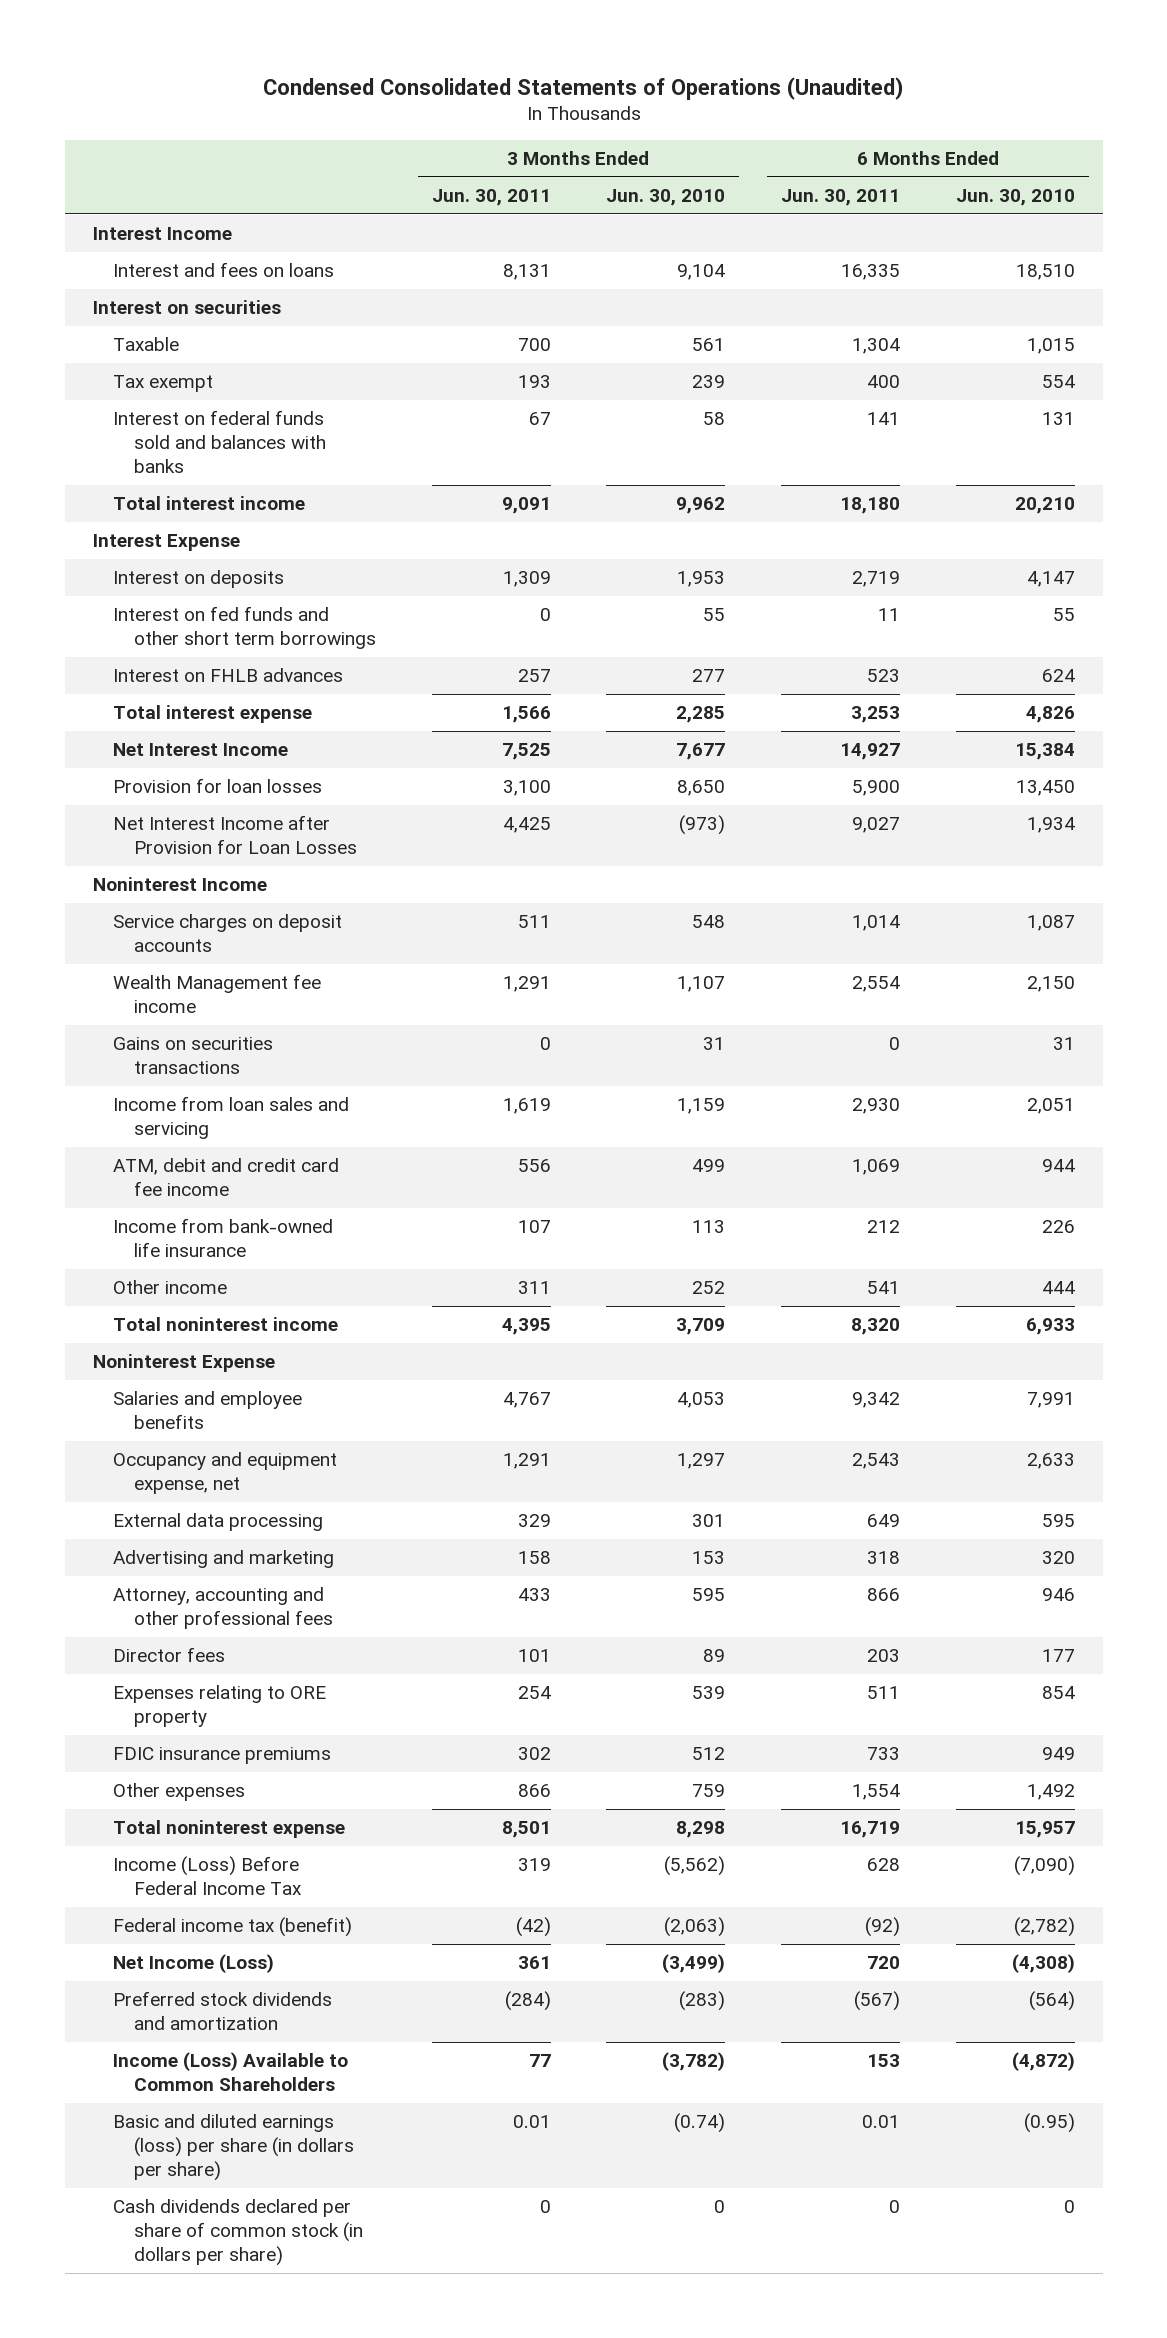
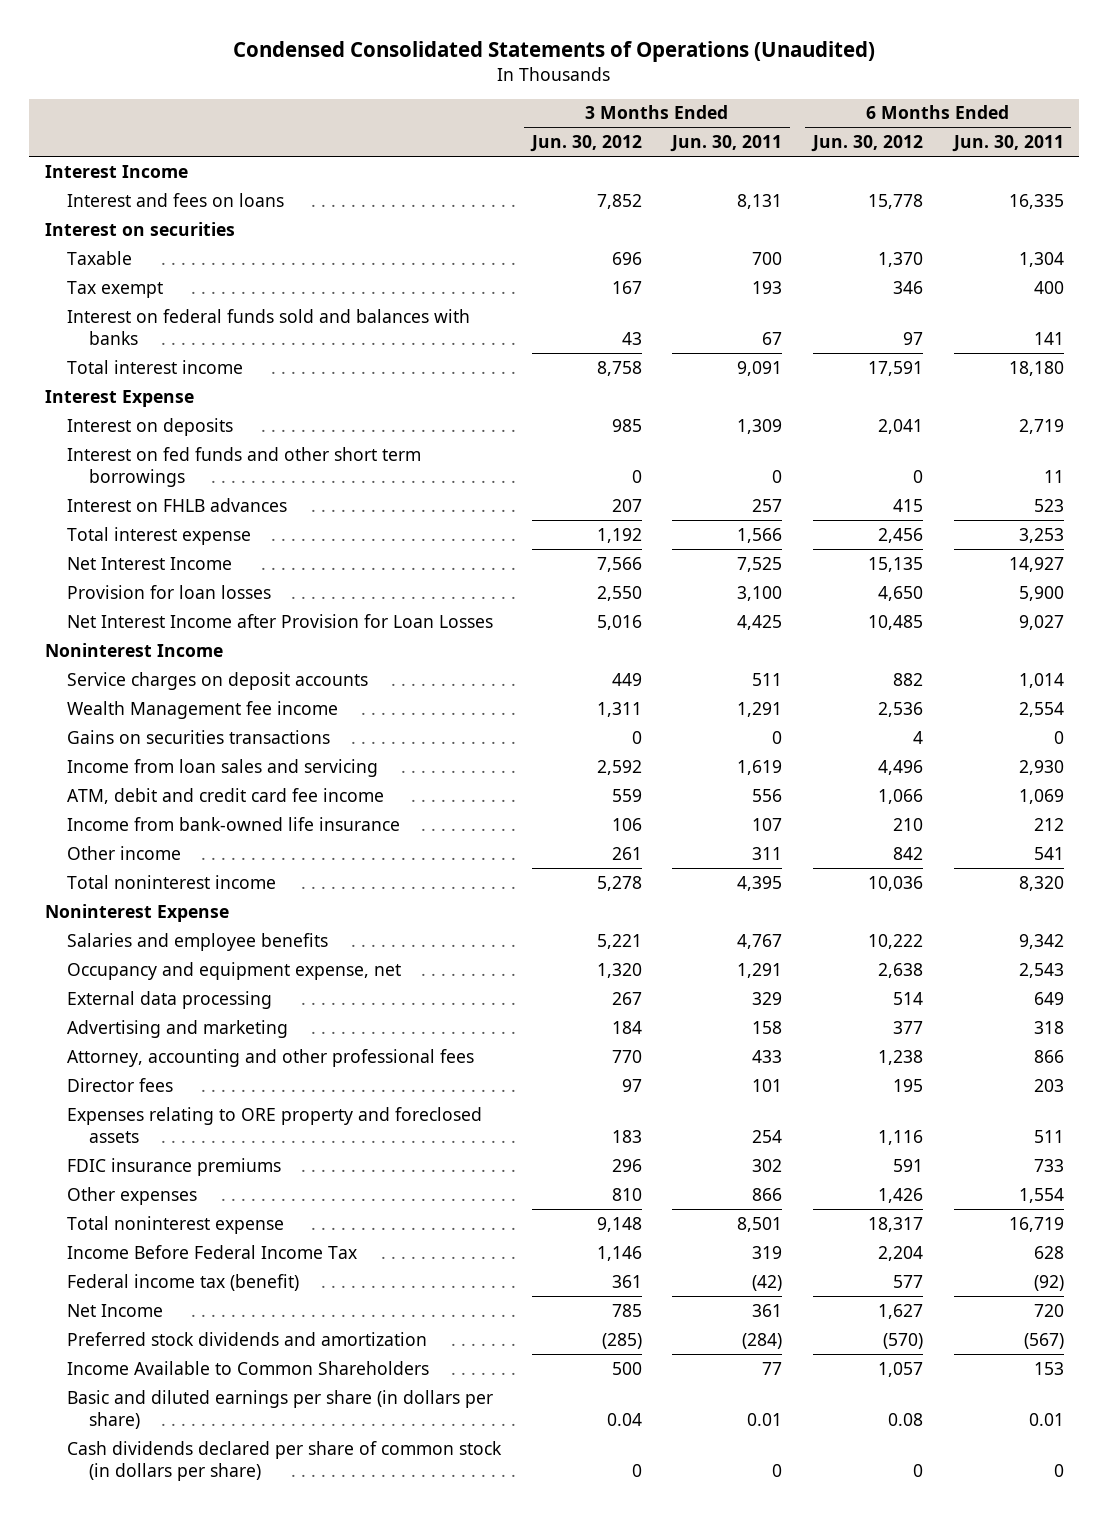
[606,188,726,206] Jun. 30, 2010 -> none
[955,188,1075,206] Jun. 30, 2010 -> none
none -> [529,135,642,153] Jun. 30, 2012
none -> [811,135,924,153] Jun. 30, 2012
[113,1685,327,1728] Expenses relating to ORE property -> [67,1106,483,1144] Expenses relating to ORE property and foreclosed assets
[113,1856,302,1896] Income (Loss) Before Federal Income Tax -> [67,1244,358,1259] Income Before Federal Income Tax
[113,1954,275,1974] Net Income (Loss) -> [67,1303,164,1317] Net Income
[113,2052,349,2092] Income (Loss) Available to Common Shareholders -> [67,1360,430,1375] Income Available to Common Shareholders
[113,2114,354,2181] Basic and diluted earnings (loss) per share (in dollars per share) -> [67,1389,494,1430] Basic and diluted earnings per share (in dollars per share)

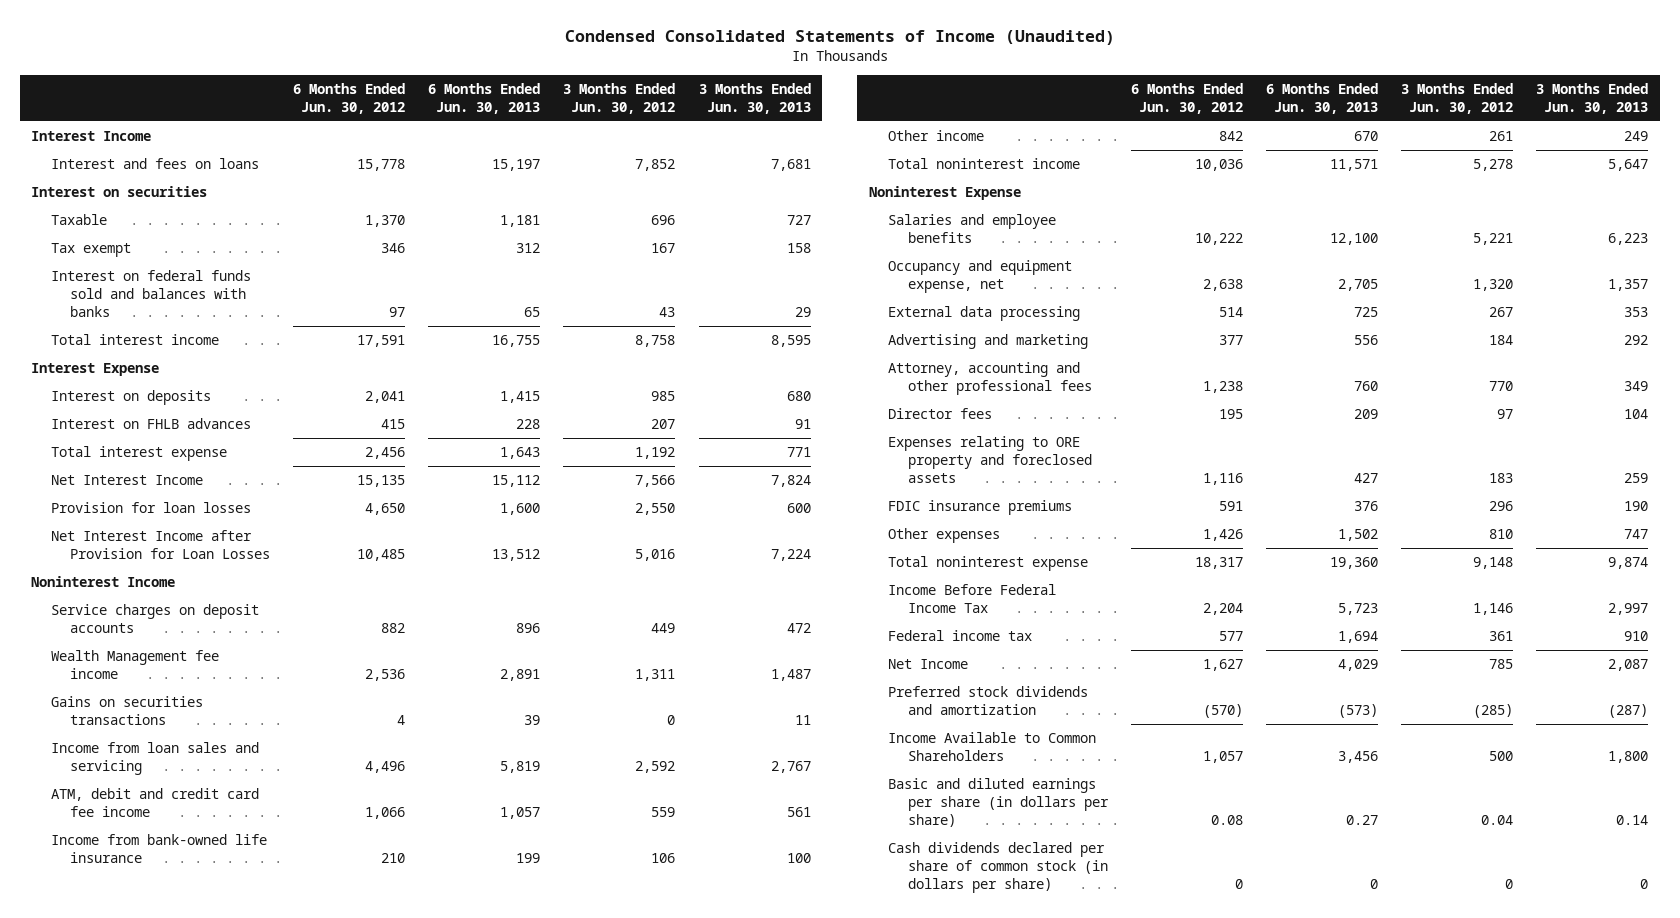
[233,40,876,62] Condensed Consolidated Statements of Operations (Unaudited) -> [564,29,1115,45] Condensed Consolidated Statements of Income (Unaudited)
[670,135,783,153] Jun. 30, 2011 -> none
[951,135,1064,153] Jun. 30, 2011 -> none
none -> [428,82,541,114] 6 Months Ended Jun. 30, 2013
none -> [698,82,811,114] 3 Months Ended Jun. 30, 2013
[67,446,422,488] Interest on fed funds and other short term borrowings -> none
[67,1273,300,1291] Federal income tax (benefit) -> [888,629,1033,641] Federal income tax

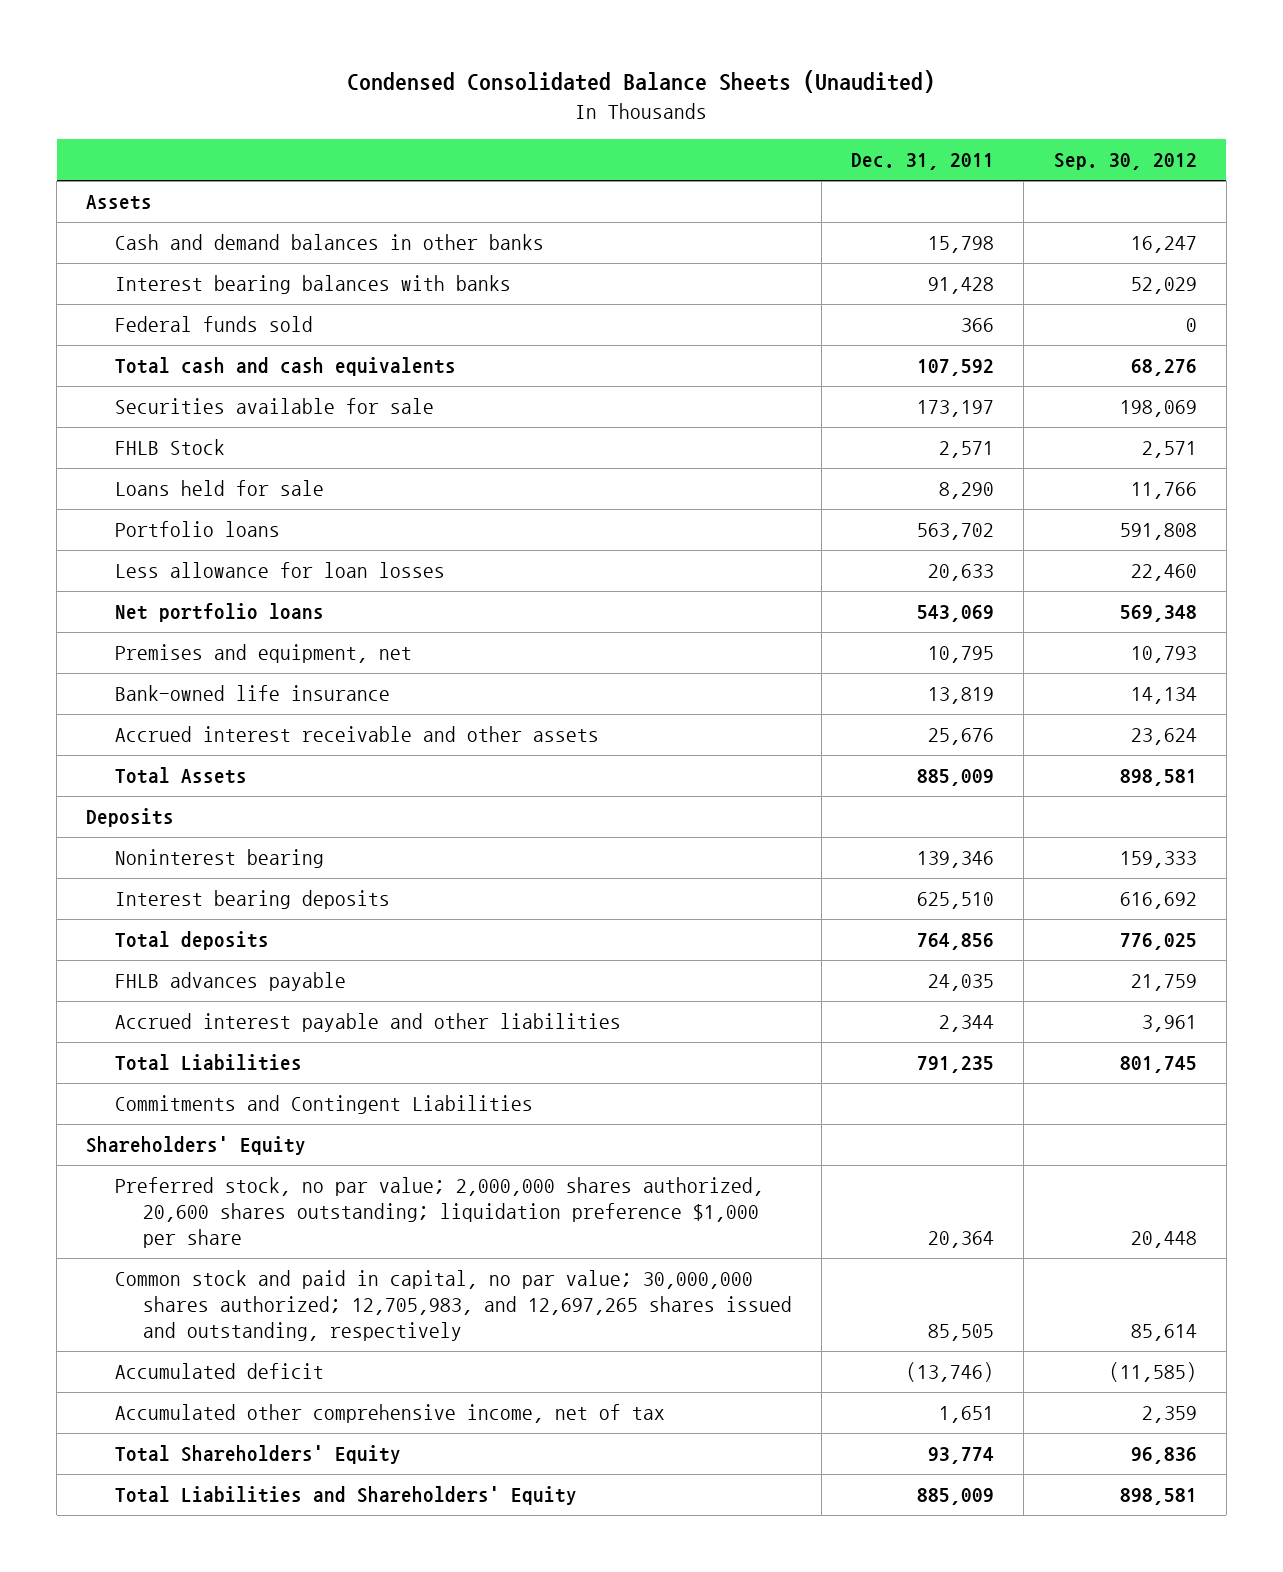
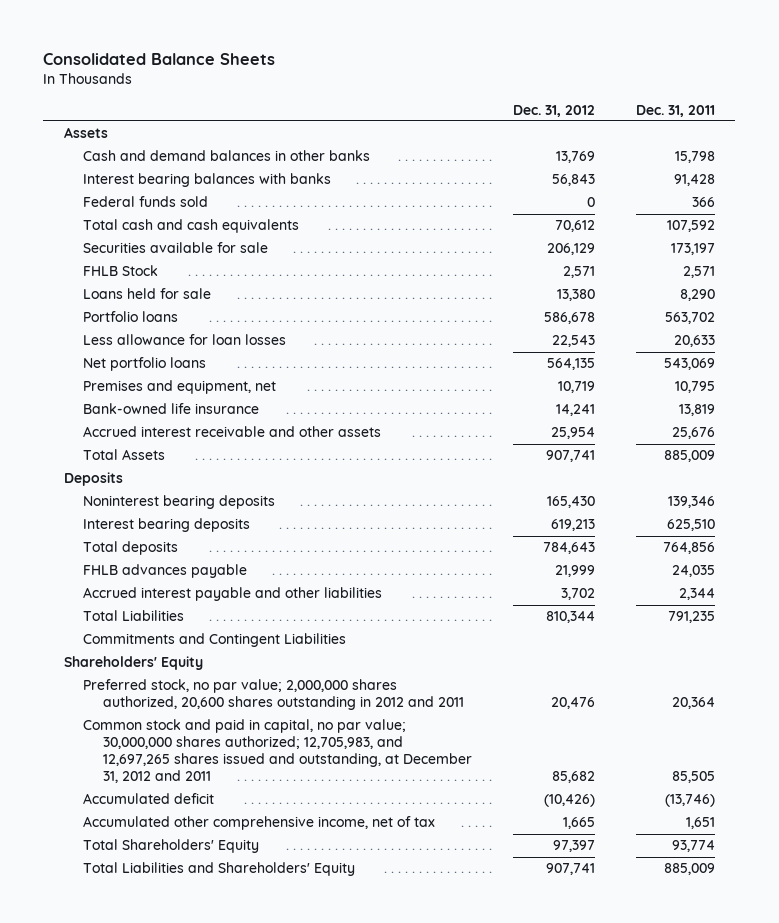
[347,70,936,94] Condensed Consolidated Balance Sheets (Unaudited) -> [43,53,276,66] Consolidated Balance Sheets
[1053,153,1197,171] Sep. 30, 2012 -> none
none -> [512,104,595,117] Dec. 31, 2012
[114,849,324,869] Noninterest bearing -> [83,495,276,510] Noninterest bearing deposits
[114,1177,764,1248] Preferred stock, no par value; 2,000,000 shares authorized, 20,600 shares outstanding; liquidation preference $1,000 per share -> [83,679,464,711] Preferred stock, no par value; 2,000,000 shares authorized, 20,600 shares outstanding in 2012 and 2011
[114,1270,793,1341] Common stock and paid in capital, no par value; 30,000,000 shares authorized; 12,705,983, and 12,697,265 shares issued and outstanding, respectively -> [83,719,472,784] Common stock and paid in capital, no par value; 30,000,000 shares authorized; 12,705,983, and 12,697,265 shares issued and outstanding, at December 31, 2012 and 2011

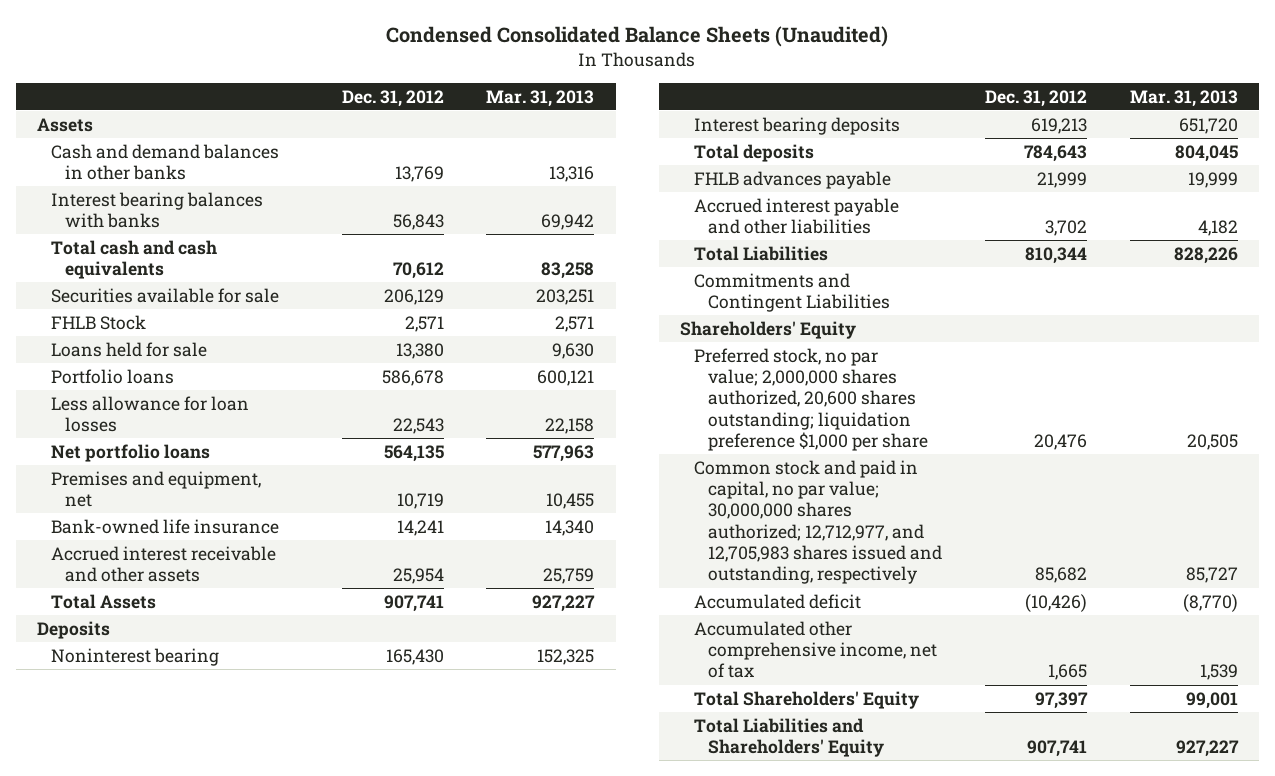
[43,53,276,66] Consolidated Balance Sheets -> [386,26,889,48] Condensed Consolidated Balance Sheets (Unaudited)
[635,104,715,117] Dec. 31, 2011 -> none
none -> [486,89,595,107] Mar. 31, 2013
[83,196,209,208] Federal funds sold -> none
[83,495,276,510] Noninterest bearing deposits -> [50,647,219,666] Noninterest bearing
[83,679,464,711] Preferred stock, no par value; 2,000,000 shares authorized, 20,600 shares outstanding in 2012 and 2011 -> [694,347,929,451] Preferred stock, no par value; 2,000,000 shares authorized, 20,600 shares outstanding; liquidation preference $1,000 per share
[83,719,472,784] Common stock and paid in capital, no par value; 30,000,000 shares authorized; 12,705,983, and 12,697,265 shares issued and outstanding, at December 31, 2012 and 2011 -> [694,459,943,585] Common stock and paid in capital, no par value; 30,000,000 shares authorized; 12,712,977, and 12,705,983 shares issued and outstanding, respectively

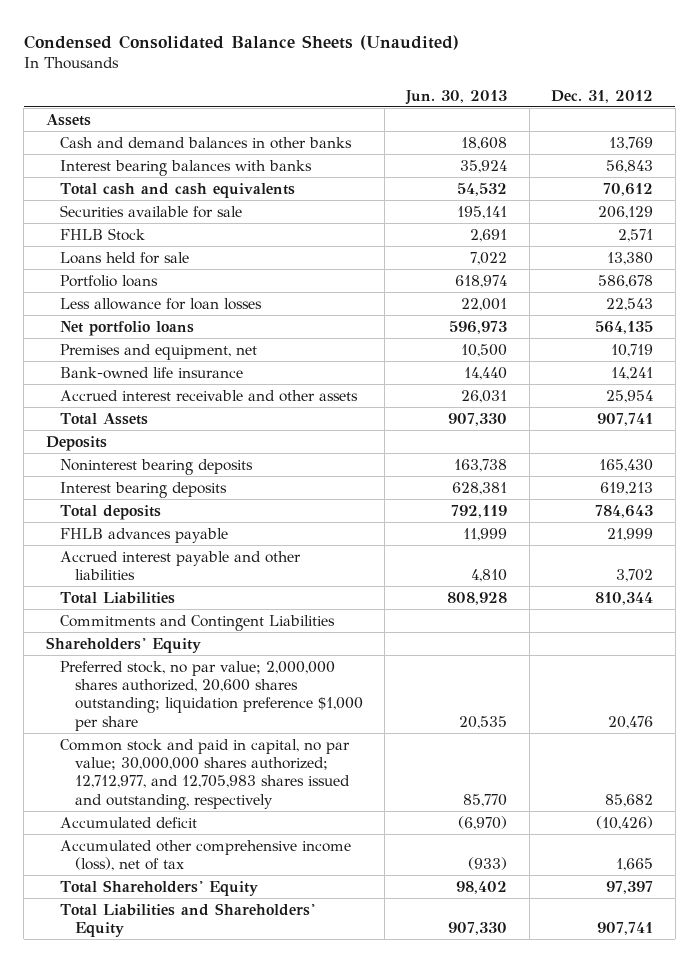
[486,89,595,107] Mar. 31, 2013 -> none
none -> [405,89,508,105] Jun. 30, 2013
[50,647,219,666] Noninterest bearing -> [60,458,254,475] Noninterest bearing deposits
[694,620,938,679] Accumulated other comprehensive income, net of tax -> [60,839,352,872] Accumulated other comprehensive income (loss), net of tax

